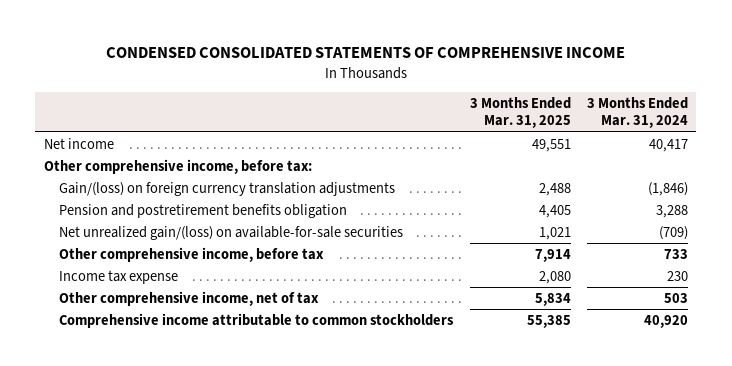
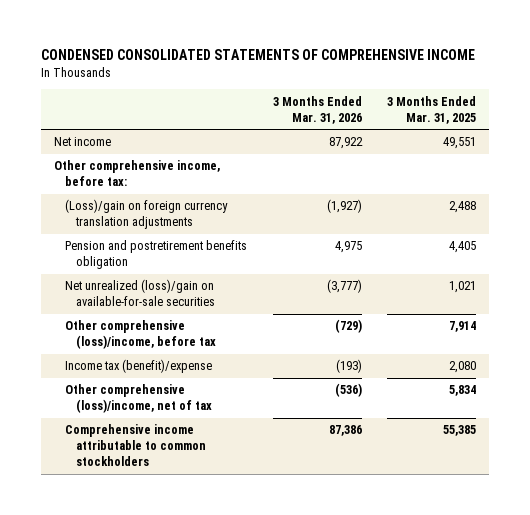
[587,96,689,129] 3 Months Ended Mar. 31, 2024 -> none
none -> [272,95,362,124] 3 Months Ended Mar. 31, 2026
[59,181,396,196] Gain/(loss) on foreign currency translation adjustments -> [64,199,228,230] (Loss)/gain on foreign currency translation adjustments
[59,225,404,240] Net unrealized gain/(loss) on available-for-sale securities -> [64,279,215,307] Net unrealized (loss)/gain on available-for-sale securities
[59,246,325,262] Other comprehensive income, before tax -> [64,320,216,350] Other comprehensive (loss)/income, before tax
[59,269,179,284] Income tax expense -> [64,359,212,374] Income tax (benefit)/expense
[59,290,320,306] Other comprehensive income, net of tax -> [64,384,212,414] Other comprehensive (loss)/income, net of tax

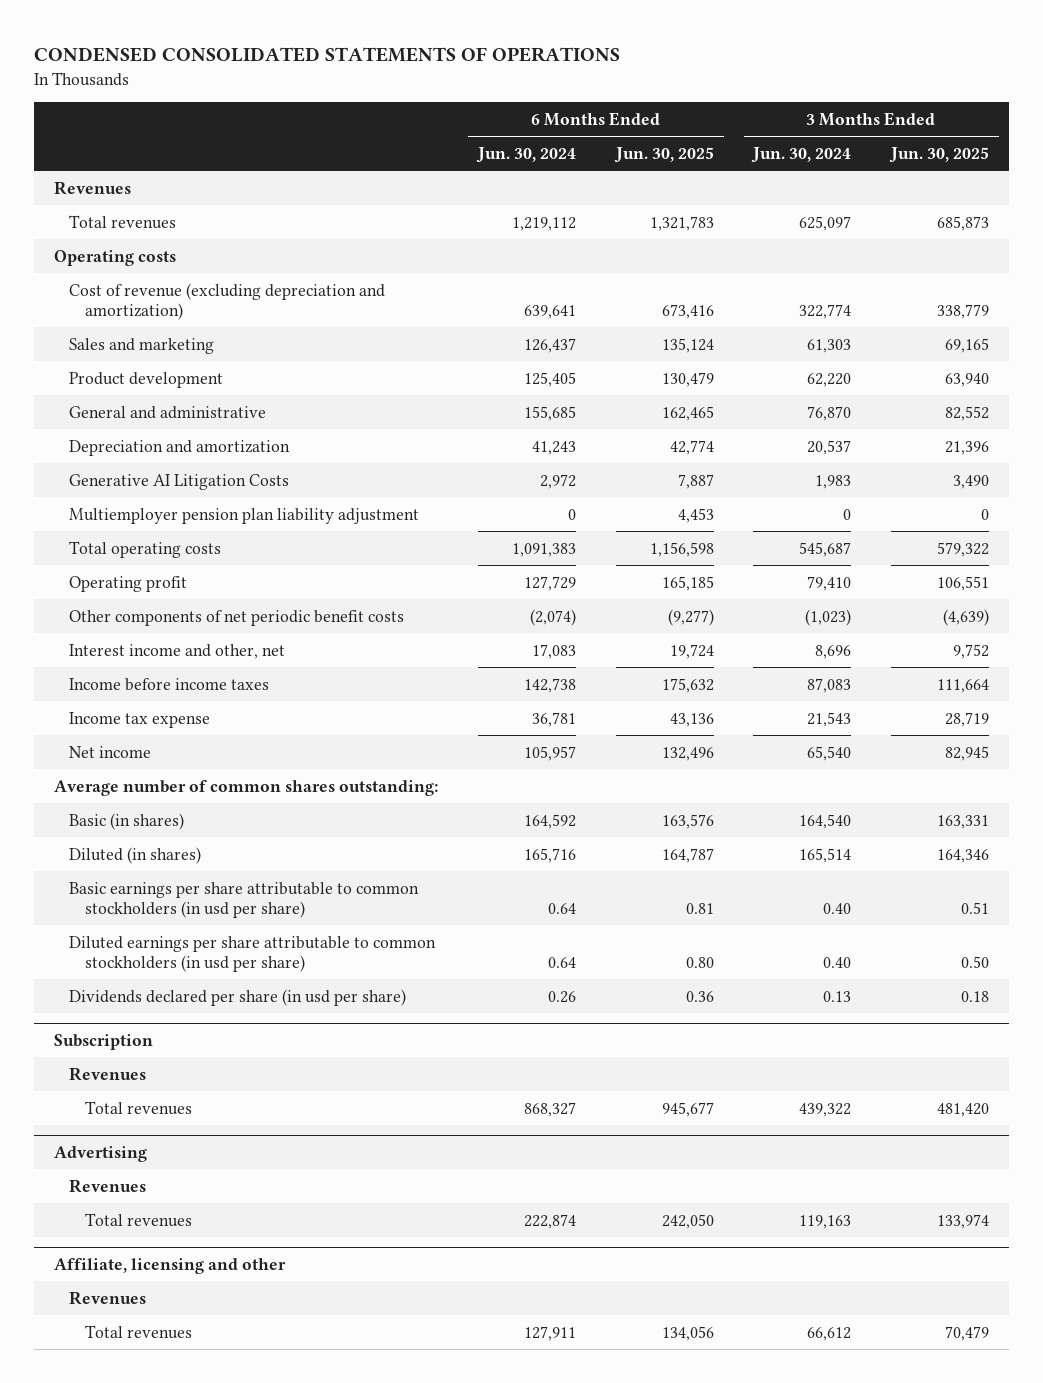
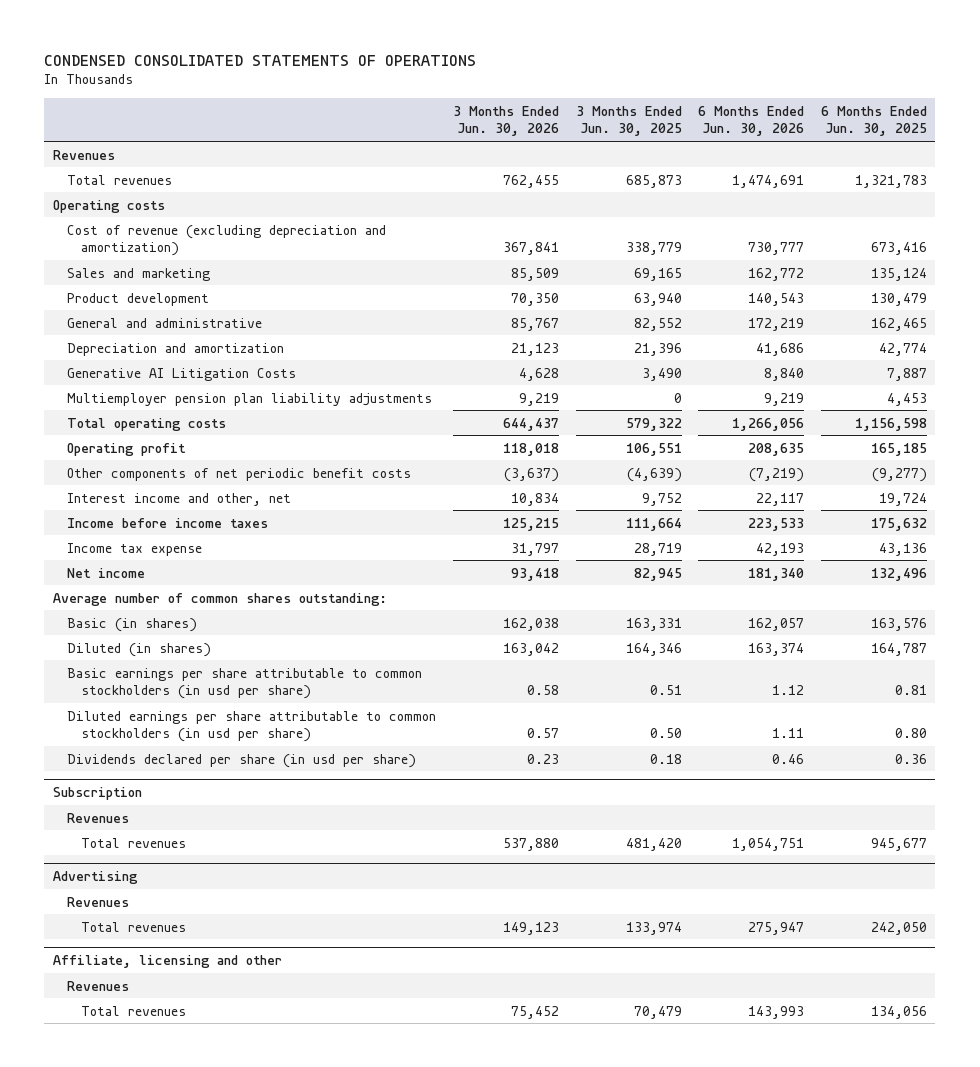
[475,147,576,164] Jun. 30, 2024 -> none
[751,147,852,164] Jun. 30, 2024 -> none
none -> [452,105,559,137] 3 Months Ended Jun. 30, 2026
none -> [698,105,805,137] 6 Months Ended Jun. 30, 2026
[69,507,420,524] Multiemployer pension plan liability adjustment -> [67,392,433,406] Multiemployer pension plan liability adjustments

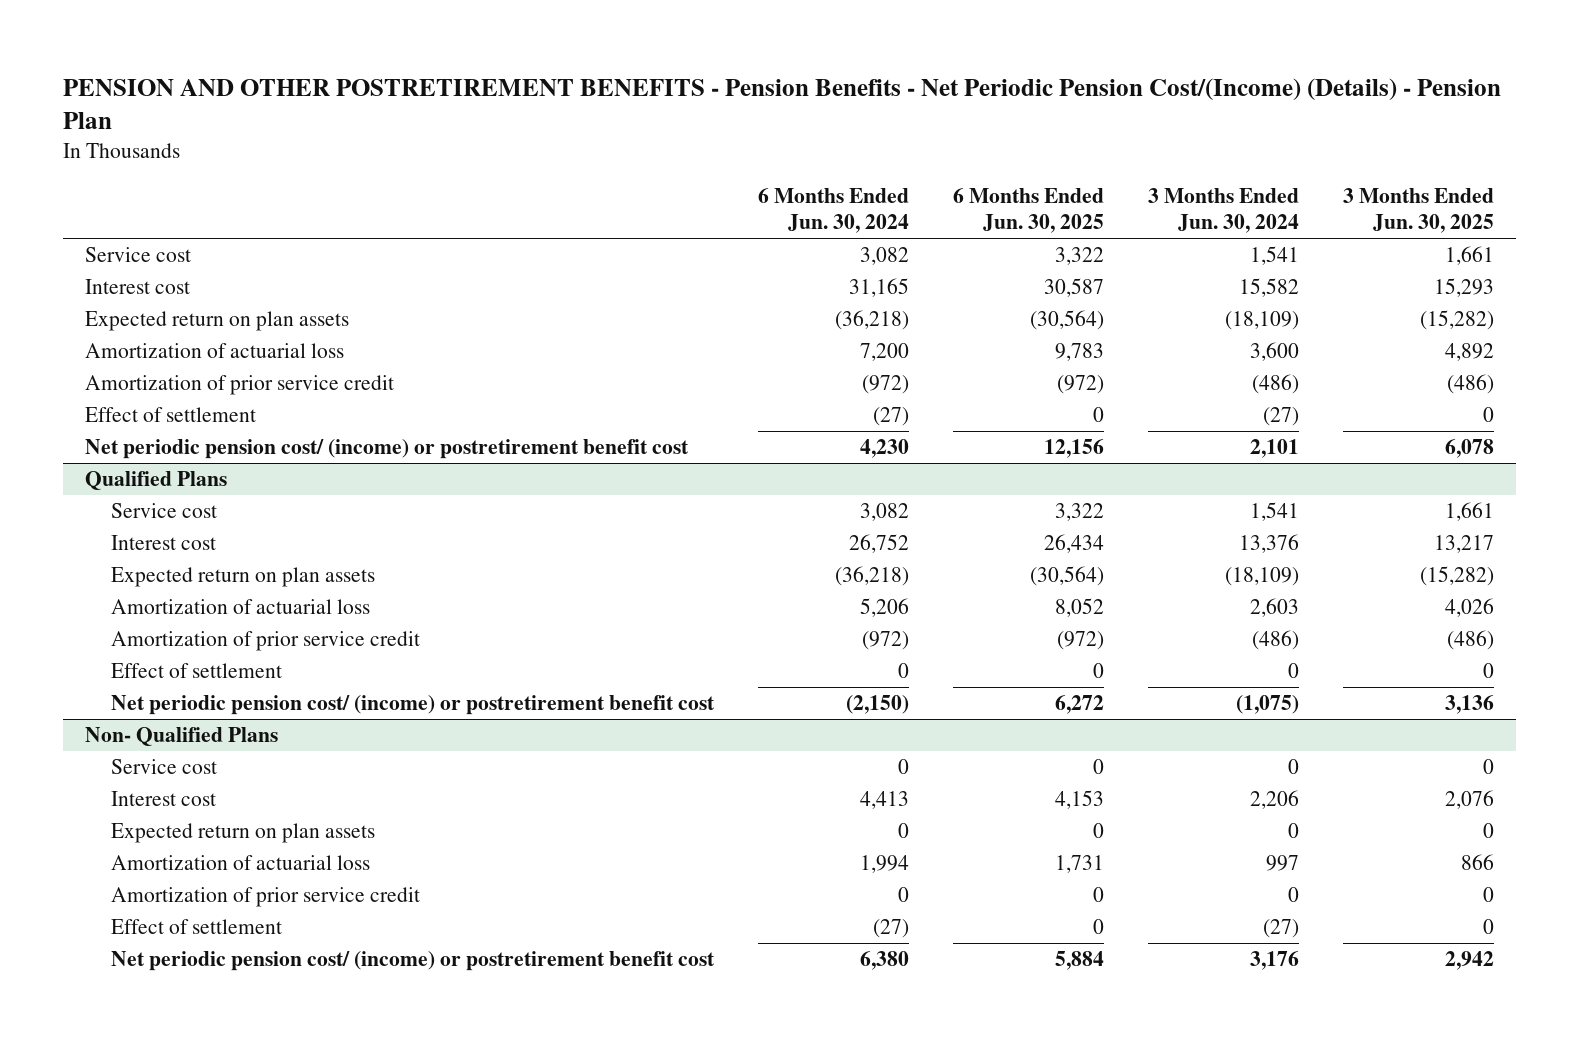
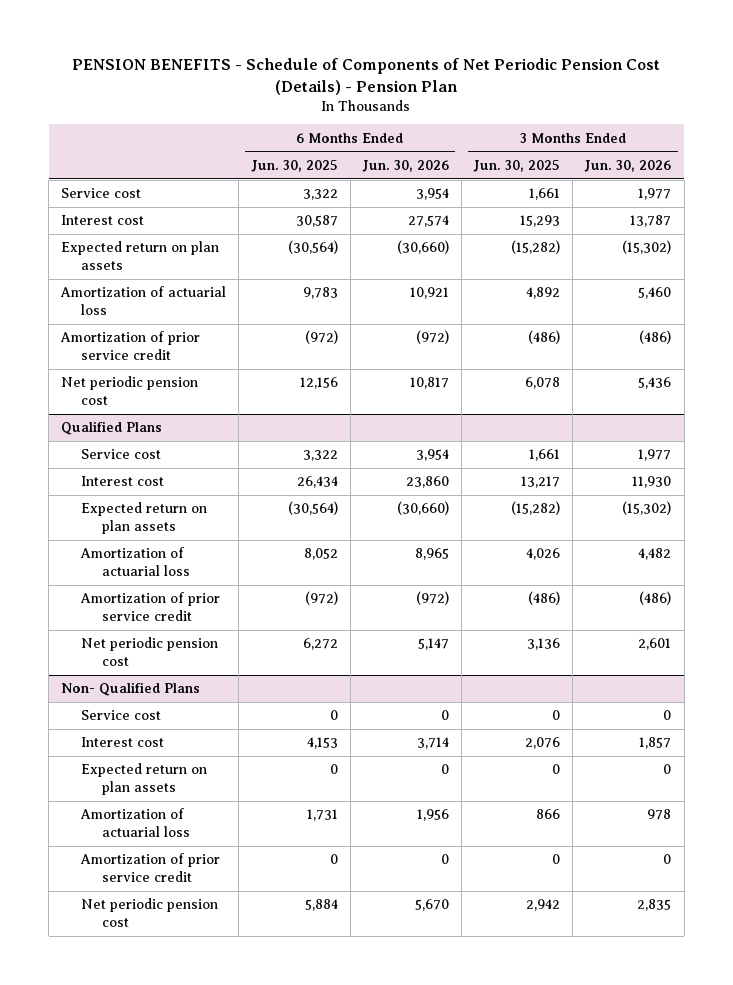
[62,77,1501,130] PENSION AND OTHER POSTRETIREMENT BENEFITS - Pension Benefits - Net Periodic Pension Cost/(Income) (Details) - Pension Plan -> [72,58,661,95] PENSION BENEFITS - Schedule of Components of Net Periodic Pension Cost (Details) - Pension Plan
[758,187,910,234] 6 Months Ended Jun. 30, 2024 -> none
[1148,187,1300,234] 3 Months Ended Jun. 30, 2024 -> none
none -> [361,159,449,172] Jun. 30, 2026
none -> [584,159,672,172] Jun. 30, 2026
[84,406,256,422] Effect of settlement -> none
[84,438,689,459] Net periodic pension cost/ (income) or postretirement benefit cost -> [61,376,199,405] Net periodic pension cost
[111,662,283,678] Effect of settlement -> none
[111,694,716,715] Net periodic pension cost/ (income) or postretirement benefit cost -> [81,637,219,666] Net periodic pension cost
[111,918,283,934] Effect of settlement -> none
[111,950,716,971] Net periodic pension cost/ (income) or postretirement benefit cost -> [81,898,219,927] Net periodic pension cost

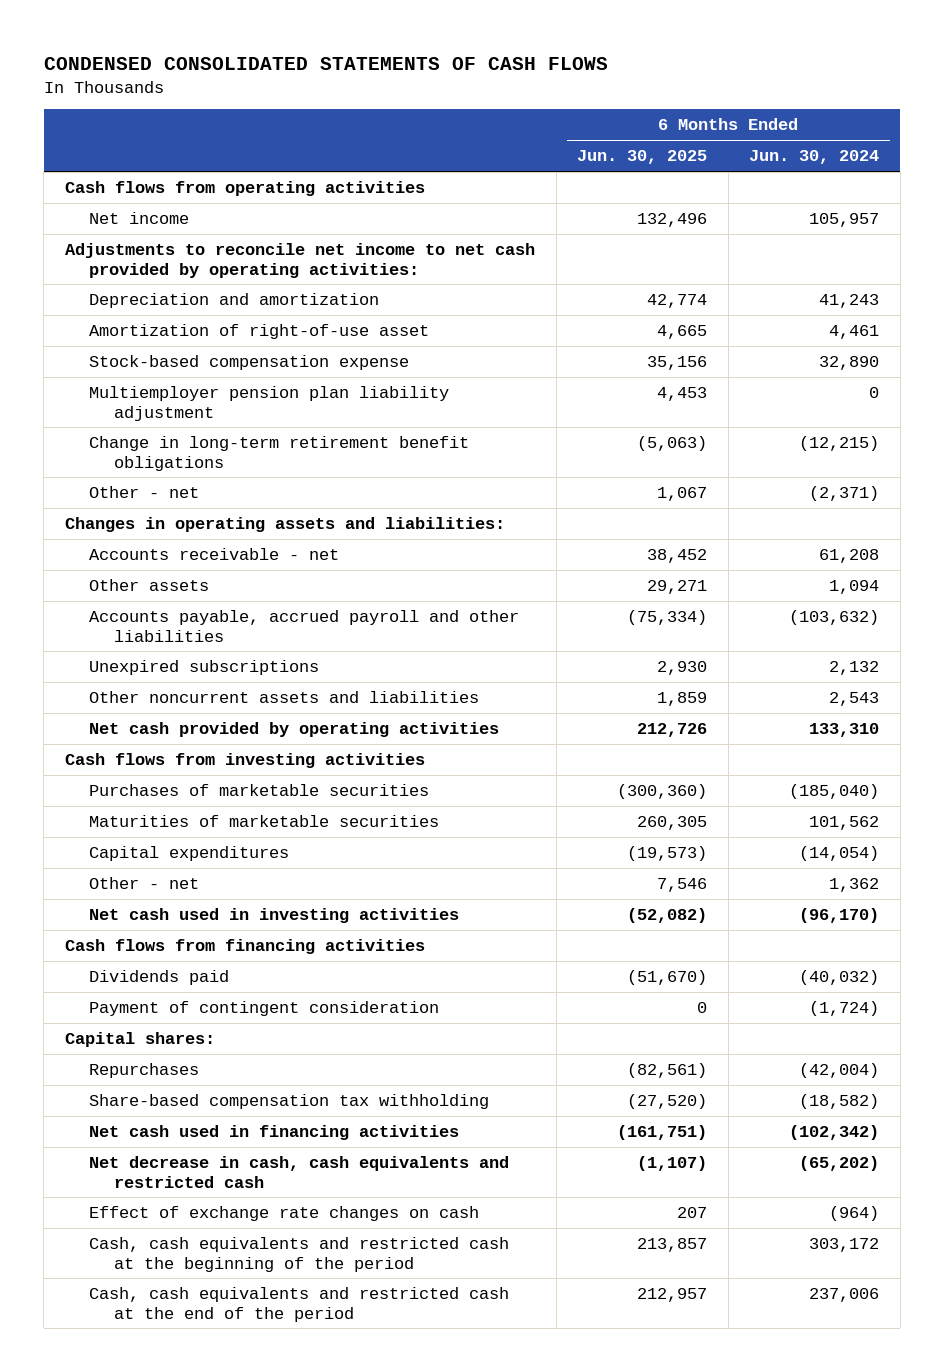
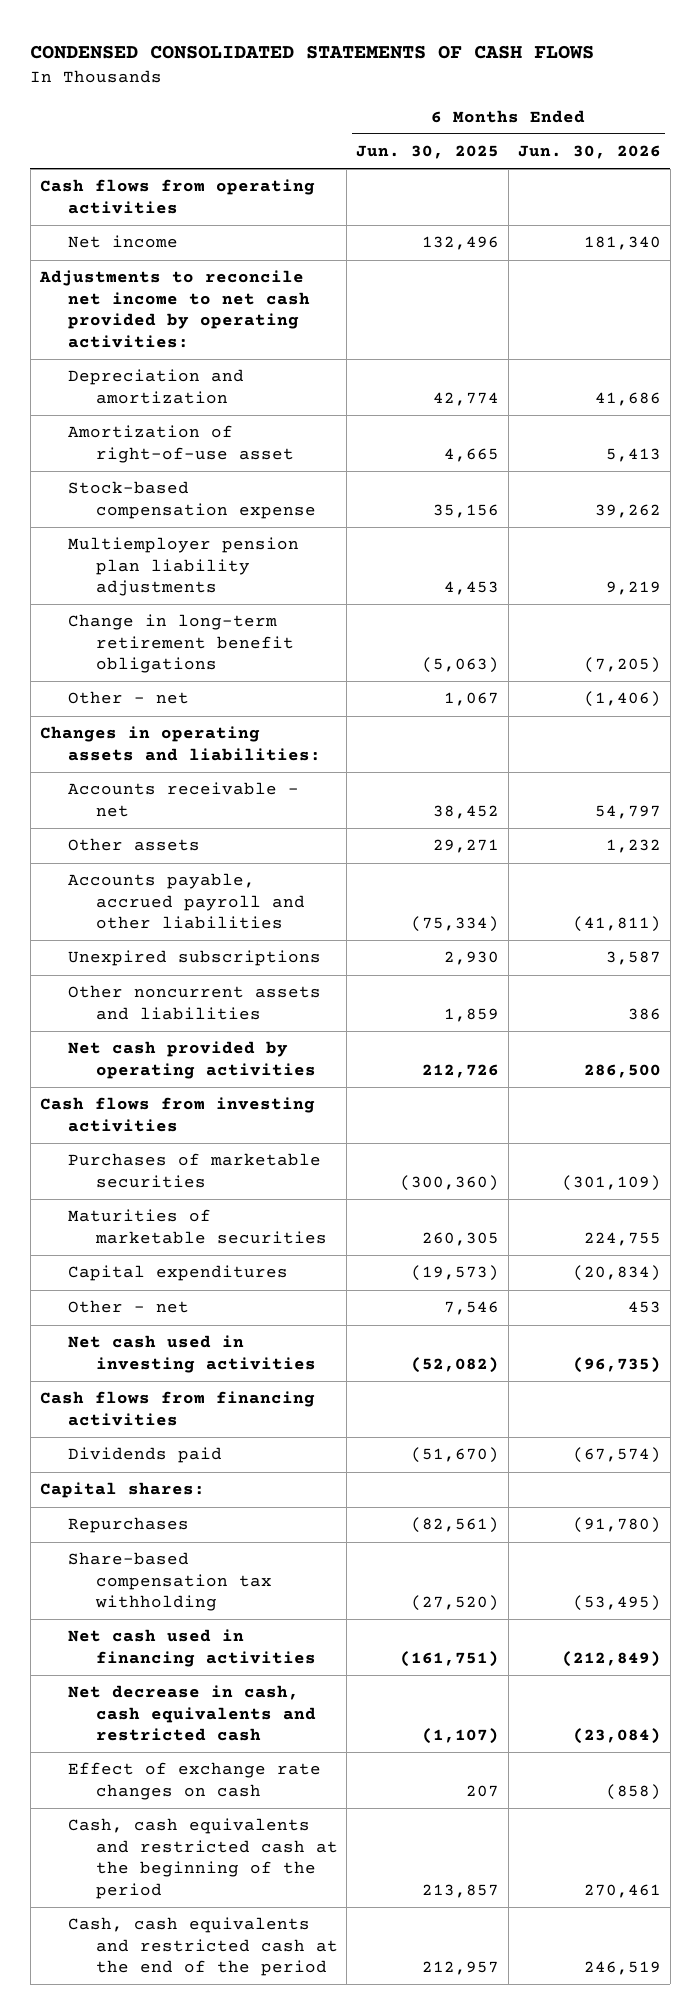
[749,150,880,165] Jun. 30, 2024 -> none
none -> [517,145,661,160] Jun. 30, 2026
[89,386,450,421] Multiemployer pension plan liability adjustment -> [67,537,299,597] Multiemployer pension plan liability adjustments
[89,1001,440,1017] Payment of contingent consideration -> none

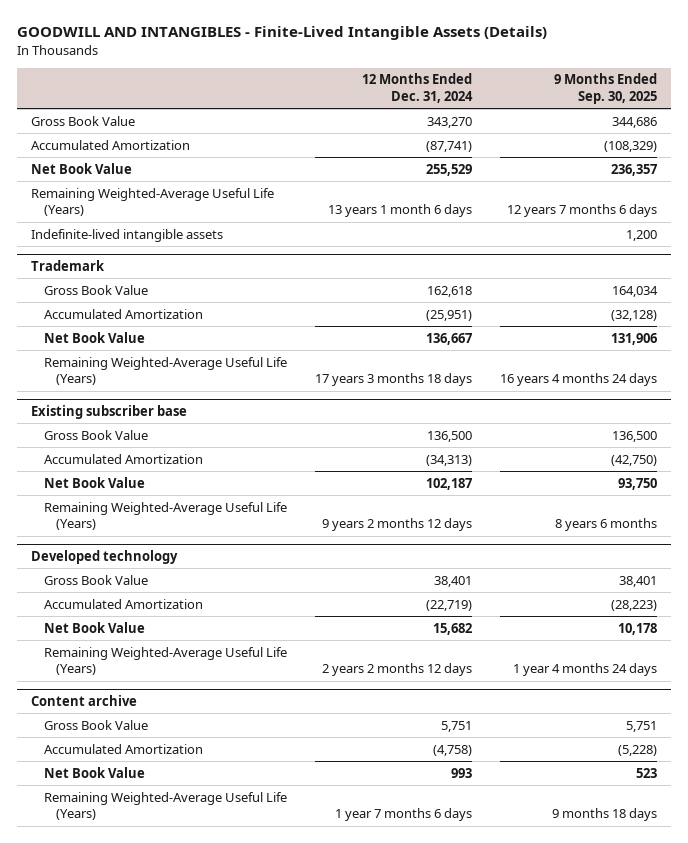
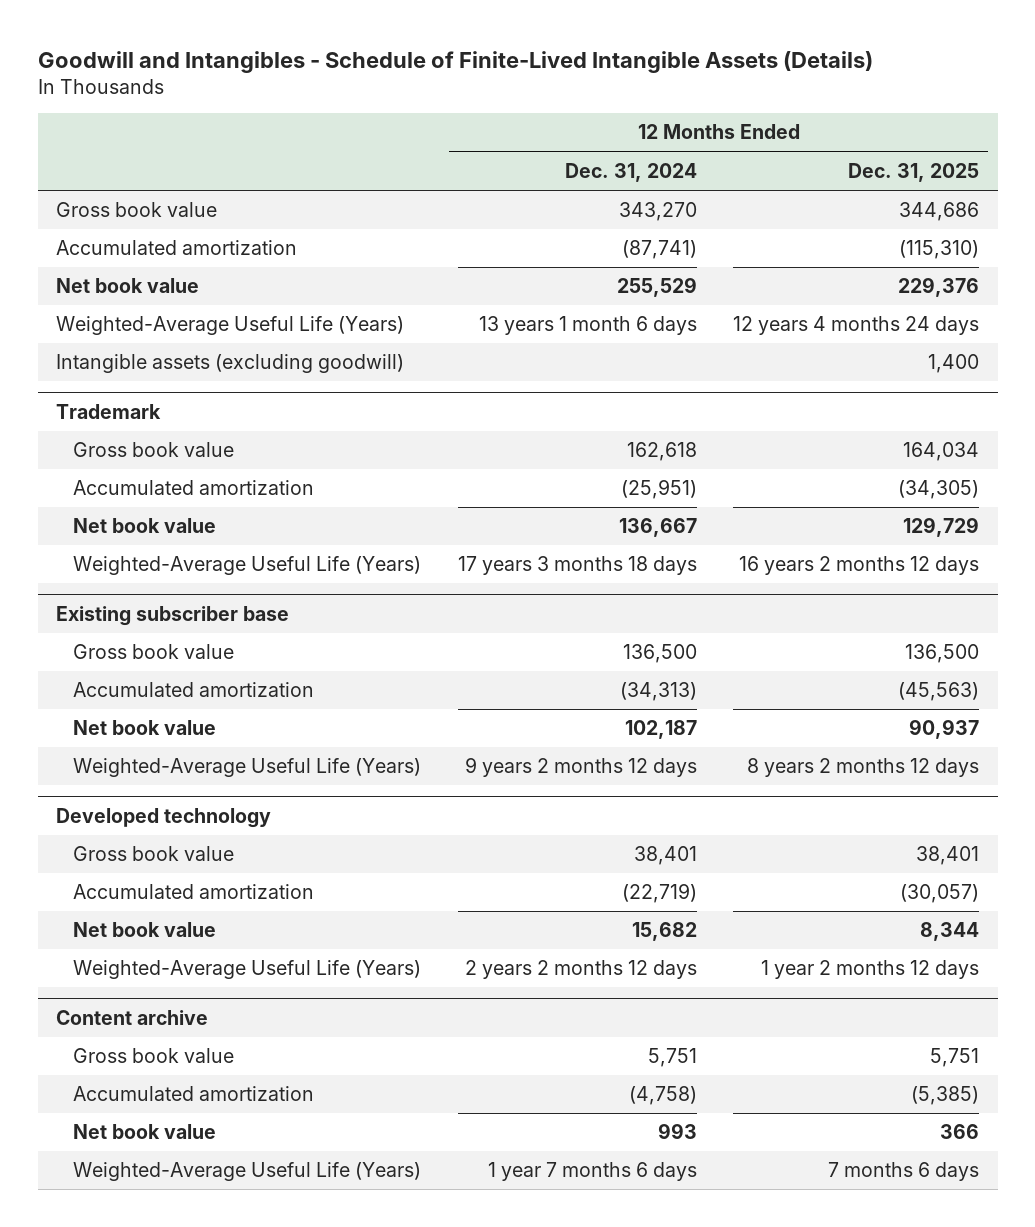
[17,26,548,41] GOODWILL AND INTANGIBLES - Finite-Lived Intangible Assets (Details) -> [37,50,873,73] Goodwill and Intangibles - Schedule of Finite-Lived Intangible Assets (Details)
[553,73,657,104] 9 Months Ended Sep. 30, 2025 -> none
none -> [848,162,980,182] Dec. 31, 2025
[31,115,136,126] Gross Book Value -> [55,202,217,218] Gross book value
[31,139,191,150] Accumulated Amortization -> [55,240,297,256] Accumulated amortization
[31,162,133,174] Net Book Value -> [55,278,199,294] Net book value
[31,187,275,217] Remaining Weighted-Average Useful Life (Years) -> [55,316,404,336] Weighted-Average Useful Life (Years)
[31,228,224,242] Indefinite-lived intangible assets -> [55,354,404,374] Intangible assets (excluding goodwill)
[43,284,148,295] Gross Book Value -> [73,442,235,458] Gross book value
[43,308,203,319] Accumulated Amortization -> [73,480,315,496] Accumulated amortization
[43,331,145,343] Net Book Value -> [73,518,217,534] Net book value
[43,356,287,386] Remaining Weighted-Average Useful Life (Years) -> [73,556,422,576] Weighted-Average Useful Life (Years)
[43,429,148,440] Gross Book Value -> [73,644,235,660] Gross book value
[43,453,203,464] Accumulated Amortization -> [73,682,315,698] Accumulated amortization
[43,476,145,488] Net Book Value -> [73,720,217,736] Net book value
[43,501,287,531] Remaining Weighted-Average Useful Life (Years) -> [73,758,422,778] Weighted-Average Useful Life (Years)
[43,574,148,585] Gross Book Value -> [73,846,235,862] Gross book value
[43,598,203,609] Accumulated Amortization -> [73,884,315,900] Accumulated amortization
[43,621,145,633] Net Book Value -> [73,922,217,938] Net book value
[43,646,287,676] Remaining Weighted-Average Useful Life (Years) -> [73,960,422,980] Weighted-Average Useful Life (Years)
[43,719,148,730] Gross Book Value -> [73,1048,235,1064] Gross book value
[43,743,203,754] Accumulated Amortization -> [73,1086,315,1102] Accumulated amortization
[43,766,145,778] Net Book Value -> [73,1124,217,1140] Net book value
[43,791,287,821] Remaining Weighted-Average Useful Life (Years) -> [73,1162,422,1182] Weighted-Average Useful Life (Years)

